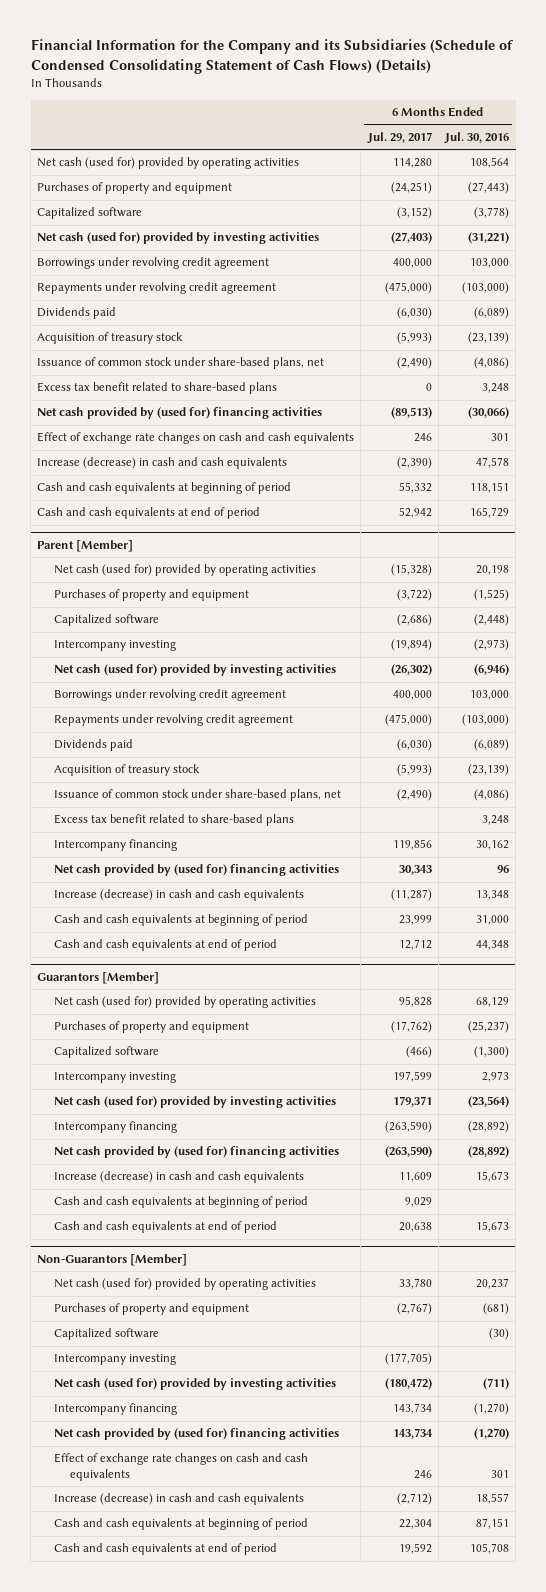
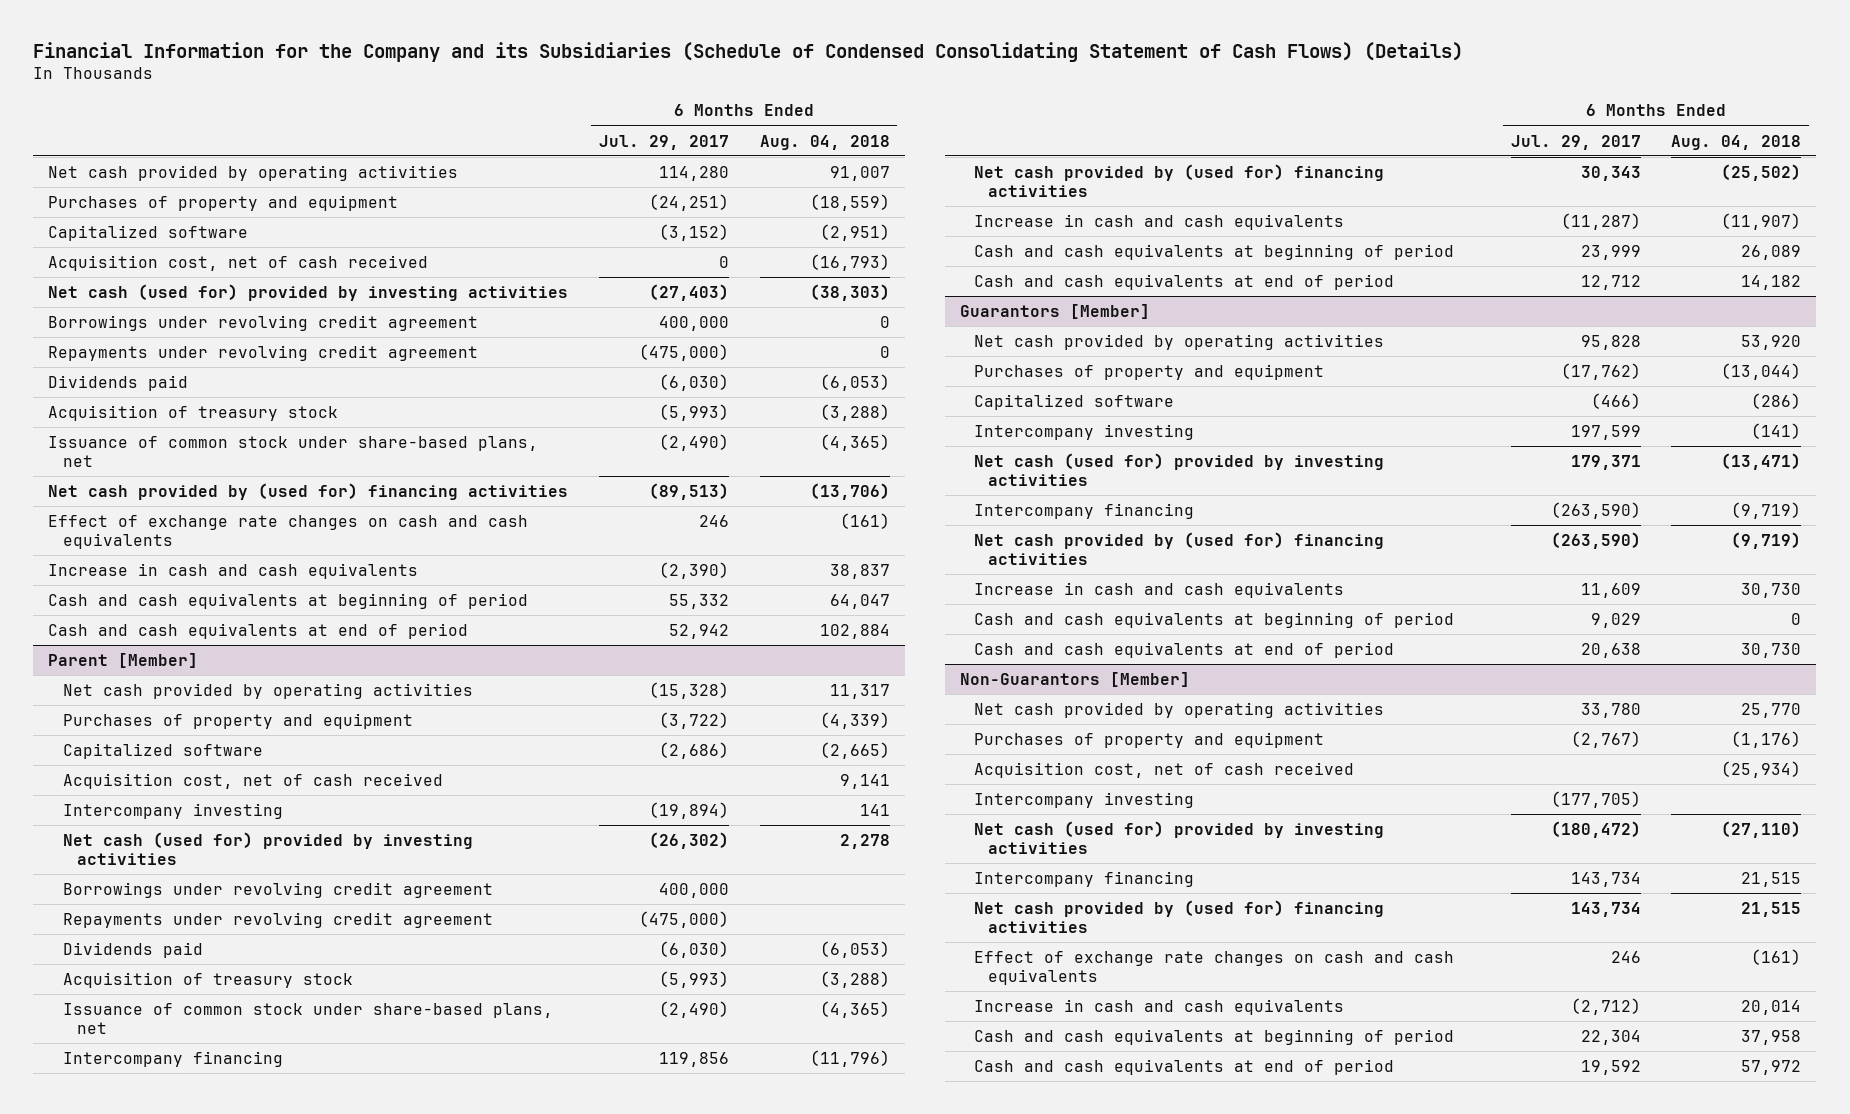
[443,132,509,145] Jul. 30, 2016 -> none
none -> [759,134,890,150] Aug. 04, 2018
[37,157,300,170] Net cash (used for) provided by operating activities -> [48,164,459,181] Net cash provided by operating activities
none -> [48,254,429,271] Acquisition cost, net of cash received
[37,382,278,395] Excess tax benefit related to share-based plans -> none
[37,457,288,470] Increase (decrease) in cash and cash equivalents -> [48,562,419,579] Increase in cash and cash equivalents
[53,564,316,577] Net cash (used for) provided by operating activities -> [62,682,473,699] Net cash provided by operating activities
none -> [62,772,443,789] Acquisition cost, net of cash received
[53,814,294,827] Excess tax benefit related to share-based plans -> none
[53,889,304,902] Increase (decrease) in cash and cash equivalents -> [974,213,1345,230] Increase in cash and cash equivalents
[53,996,316,1009] Net cash (used for) provided by operating activities -> [974,333,1385,350] Net cash provided by operating activities
[53,1171,304,1184] Increase (decrease) in cash and cash equivalents -> [974,581,1345,598] Increase in cash and cash equivalents
[53,1278,316,1291] Net cash (used for) provided by operating activities -> [974,701,1385,718] Net cash provided by operating activities
[53,1328,159,1341] Capitalized software -> none
none -> [974,761,1355,778] Acquisition cost, net of cash received
[53,1493,304,1506] Increase (decrease) in cash and cash equivalents -> [974,998,1345,1015] Increase in cash and cash equivalents

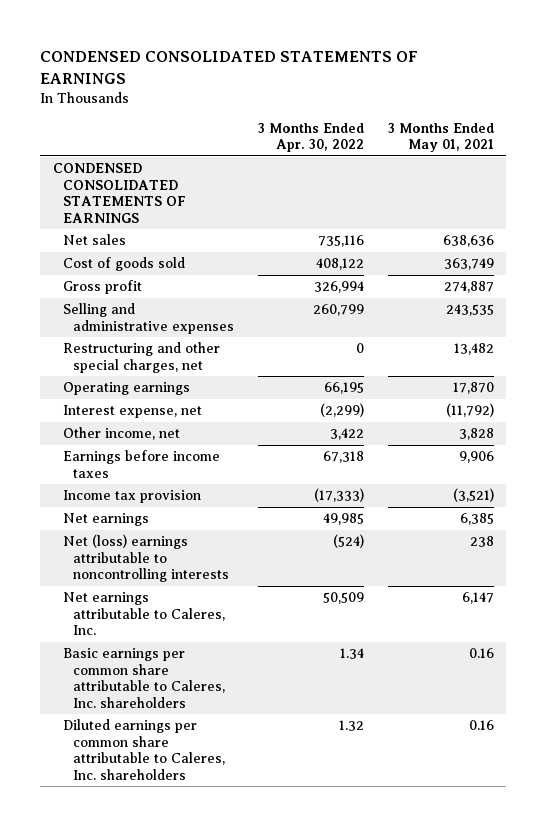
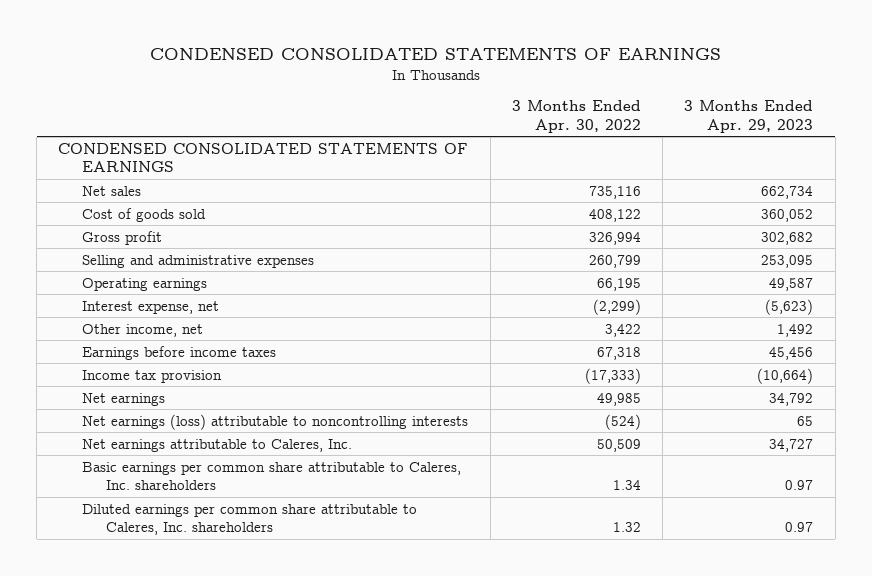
[388,122,495,153] 3 Months Ended May 01, 2021 -> none
none -> [684,100,814,134] 3 Months Ended Apr. 29, 2023
[62,342,220,373] Restructuring and other special charges, net -> none
[62,534,230,583] Net (loss) earnings attributable to noncontrolling interests -> [82,413,469,430] Net earnings (loss) attributable to noncontrolling interests

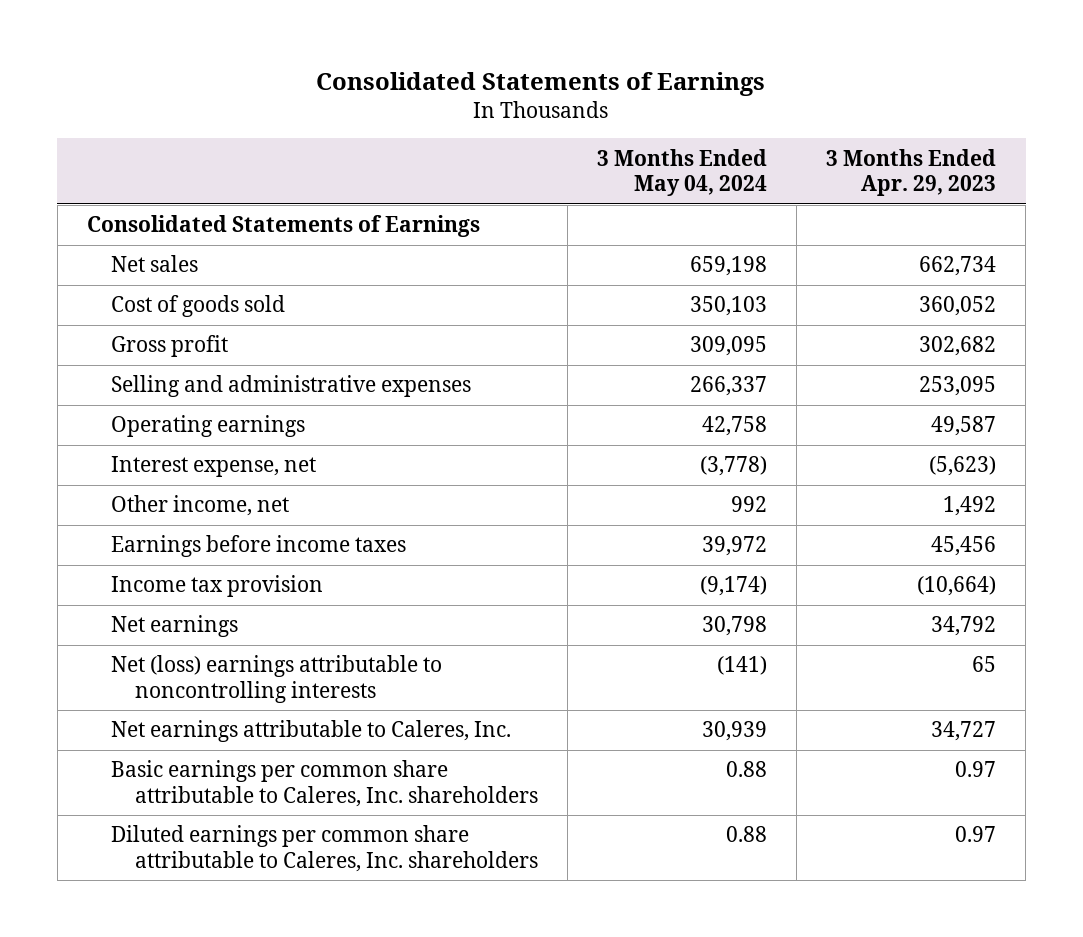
[149,47,721,60] CONDENSED CONSOLIDATED STATEMENTS OF EARNINGS -> [316,71,766,96] Consolidated Statements of Earnings
[511,100,641,134] 3 Months Ended Apr. 30, 2022 -> none
none -> [597,148,768,197] 3 Months Ended May 04, 2024
[58,142,469,173] CONDENSED CONSOLIDATED STATEMENTS OF EARNINGS -> [86,215,480,238] Consolidated Statements of Earnings
[82,413,469,430] Net earnings (loss) attributable to noncontrolling interests -> [111,655,443,703] Net (loss) earnings attributable to noncontrolling interests

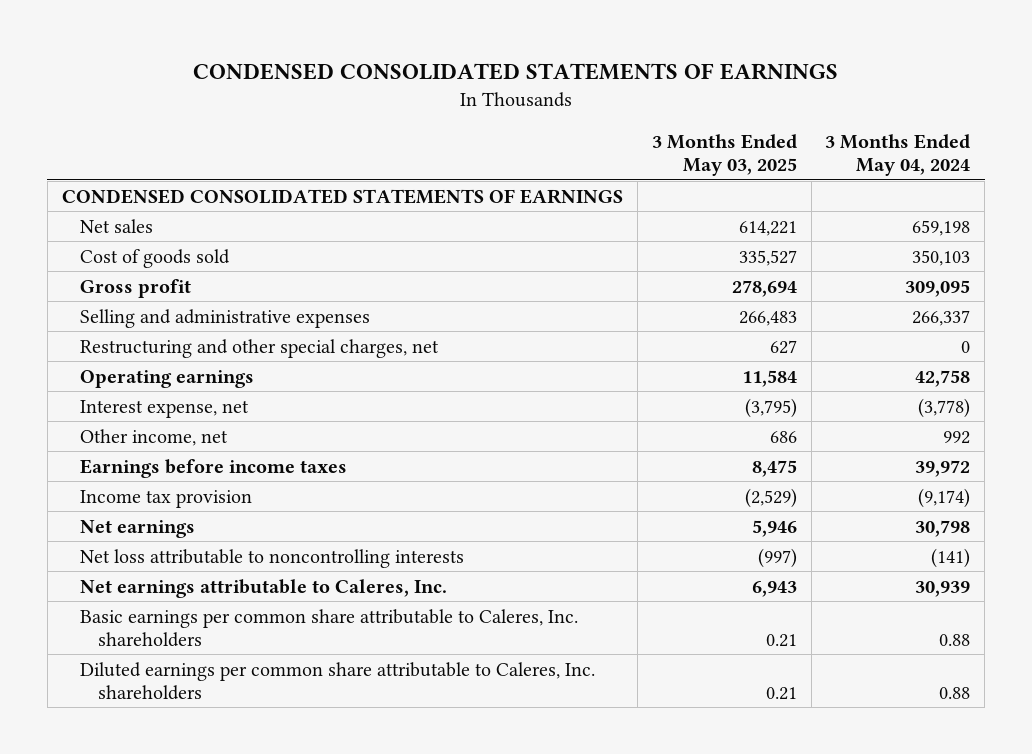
[316,71,766,96] Consolidated Statements of Earnings -> [193,62,839,80] CONDENSED CONSOLIDATED STATEMENTS OF EARNINGS
[826,148,997,197] 3 Months Ended Apr. 29, 2023 -> none
none -> [651,133,797,177] 3 Months Ended May 03, 2025
[86,215,480,238] Consolidated Statements of Earnings -> [61,188,623,204] CONDENSED CONSOLIDATED STATEMENTS OF EARNINGS
none -> [79,338,439,358] Restructuring and other special charges, net
[111,655,443,703] Net (loss) earnings attributable to noncontrolling interests -> [79,548,464,568] Net loss attributable to noncontrolling interests

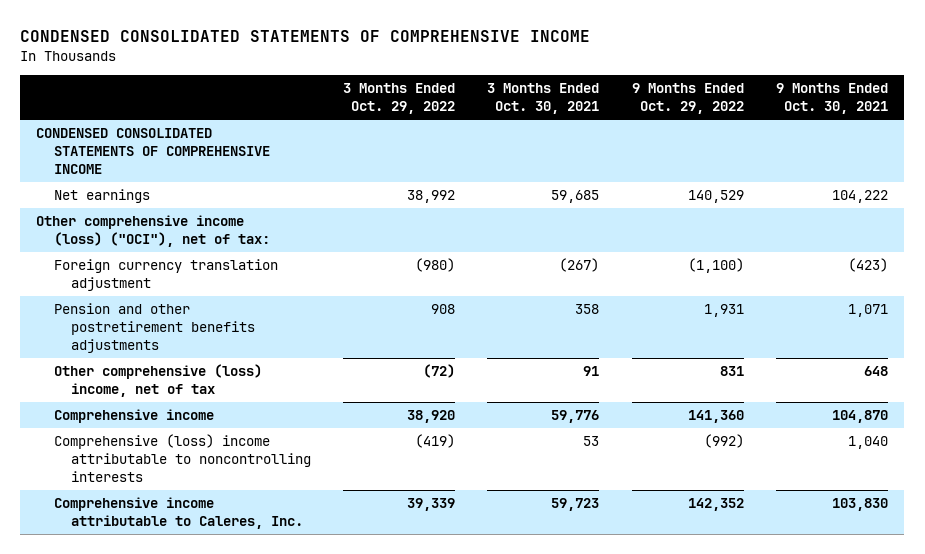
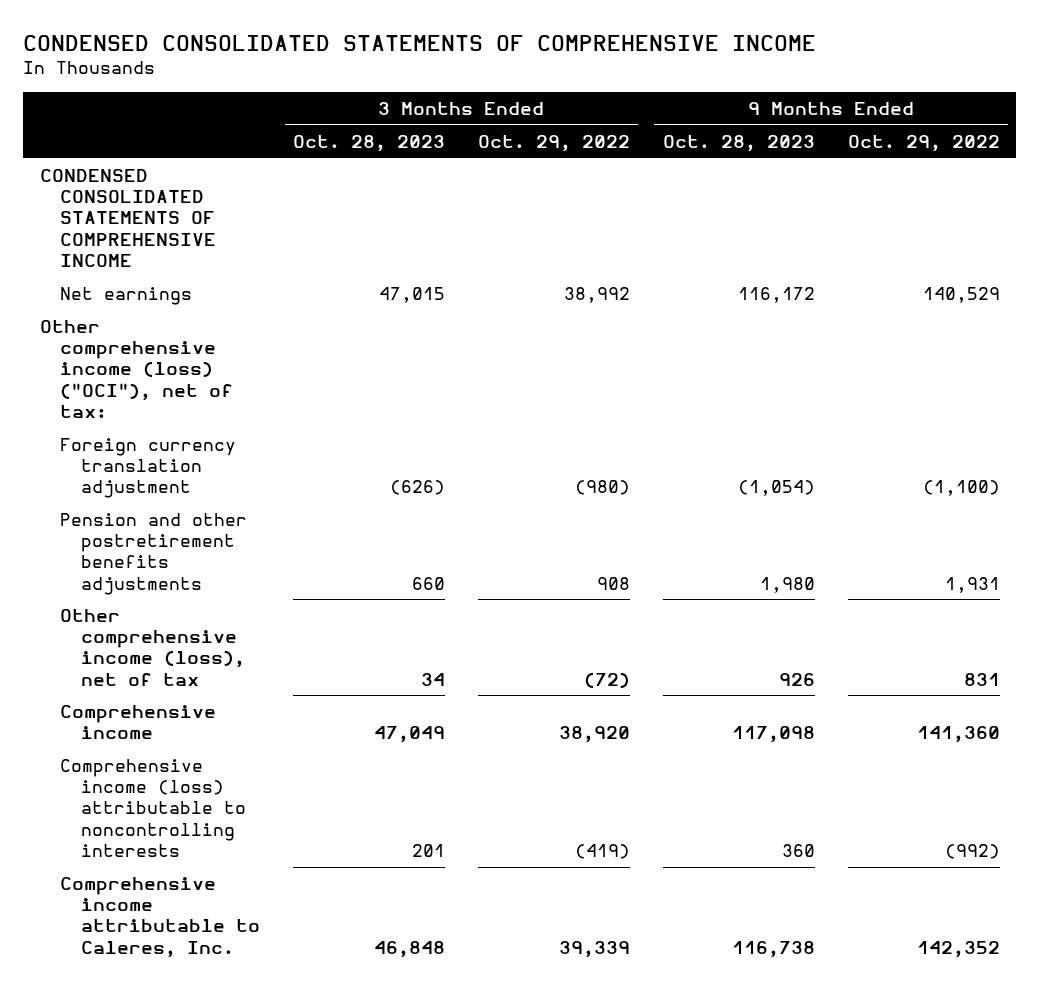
[487,83,600,115] 3 Months Ended Oct. 30, 2021 -> none
[776,83,889,115] 9 Months Ended Oct. 30, 2021 -> none
none -> [292,135,445,153] Oct. 28, 2023
none -> [662,135,815,153] Oct. 28, 2023
[53,364,262,397] Other comprehensive (loss) income, net of tax -> [60,609,245,686] Other comprehensive income (loss), net of tax
[53,434,311,482] Comprehensive (loss) income attributable to noncontrolling interests -> [60,759,246,857] Comprehensive income (loss) attributable to noncontrolling interests

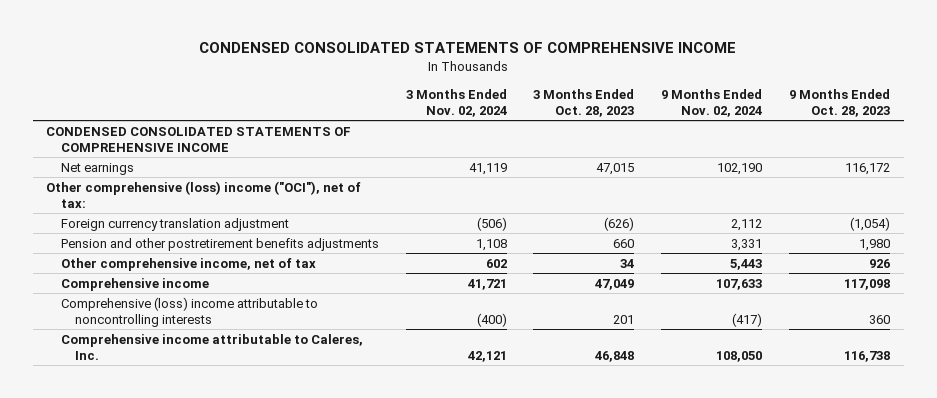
[477,135,630,153] Oct. 29, 2022 -> none
[847,135,1000,153] Oct. 29, 2022 -> none
none -> [405,88,507,117] 3 Months Ended Nov. 02, 2024
none -> [661,88,763,117] 9 Months Ended Nov. 02, 2024
[39,320,234,418] Other comprehensive income (loss) ("OCI"), net of tax: -> [46,180,362,208] Other comprehensive (loss) income ("OCI"), net of tax:
[60,609,245,686] Other comprehensive income (loss), net of tax -> [60,257,316,271] Other comprehensive income, net of tax
[60,759,246,857] Comprehensive income (loss) attributable to noncontrolling interests -> [60,296,318,327] Comprehensive (loss) income attributable to noncontrolling interests

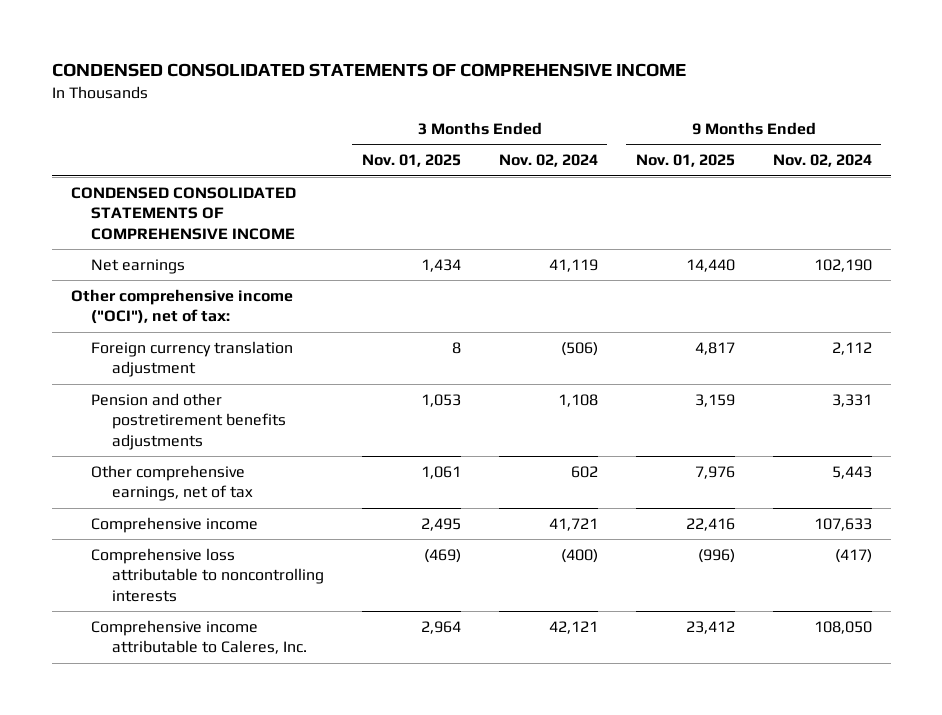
[533,88,635,117] 3 Months Ended Oct. 28, 2023 -> none
[789,88,891,117] 9 Months Ended Oct. 28, 2023 -> none
none -> [361,154,461,168] Nov. 01, 2025
none -> [635,154,735,168] Nov. 01, 2025
[46,180,362,208] Other comprehensive (loss) income ("OCI"), net of tax: -> [70,288,293,325] Other comprehensive income ("OCI"), net of tax:
[60,257,316,271] Other comprehensive income, net of tax -> [91,464,253,502] Other comprehensive earnings, net of tax
[60,296,318,327] Comprehensive (loss) income attributable to noncontrolling interests -> [91,547,324,602] Comprehensive loss attributable to noncontrolling interests

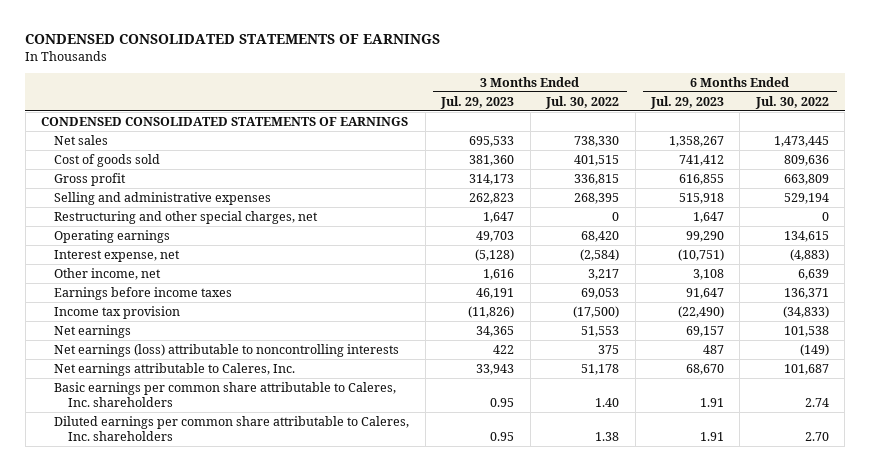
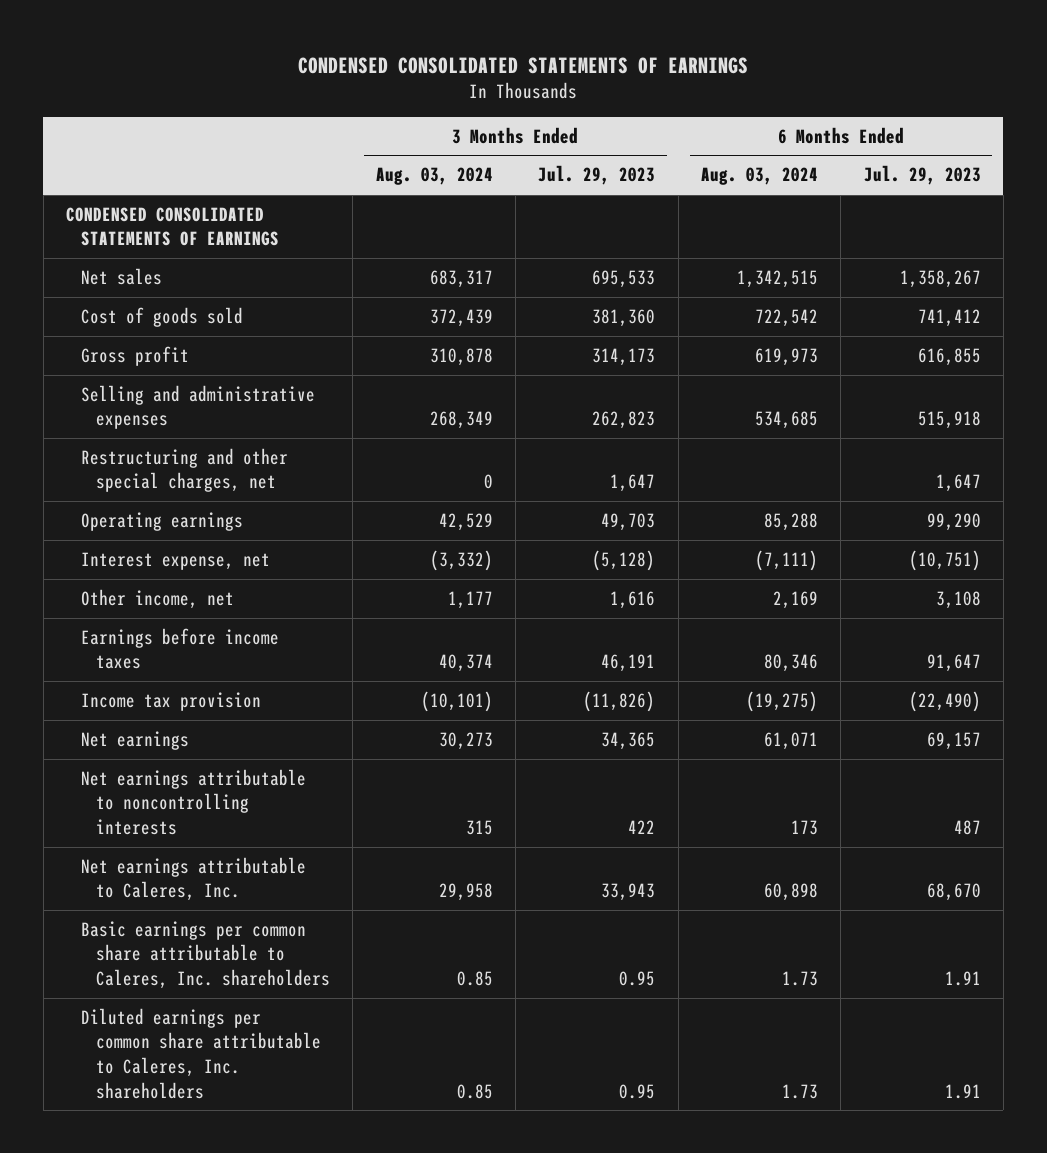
[545,95,620,109] Jul. 30, 2022 -> none
[754,95,829,109] Jul. 30, 2022 -> none
none -> [375,167,493,186] Aug. 03, 2024
none -> [700,167,818,186] Aug. 03, 2024
[54,343,400,357] Net earnings (loss) attributable to noncontrolling interests -> [80,768,306,835] Net earnings attributable to noncontrolling interests

